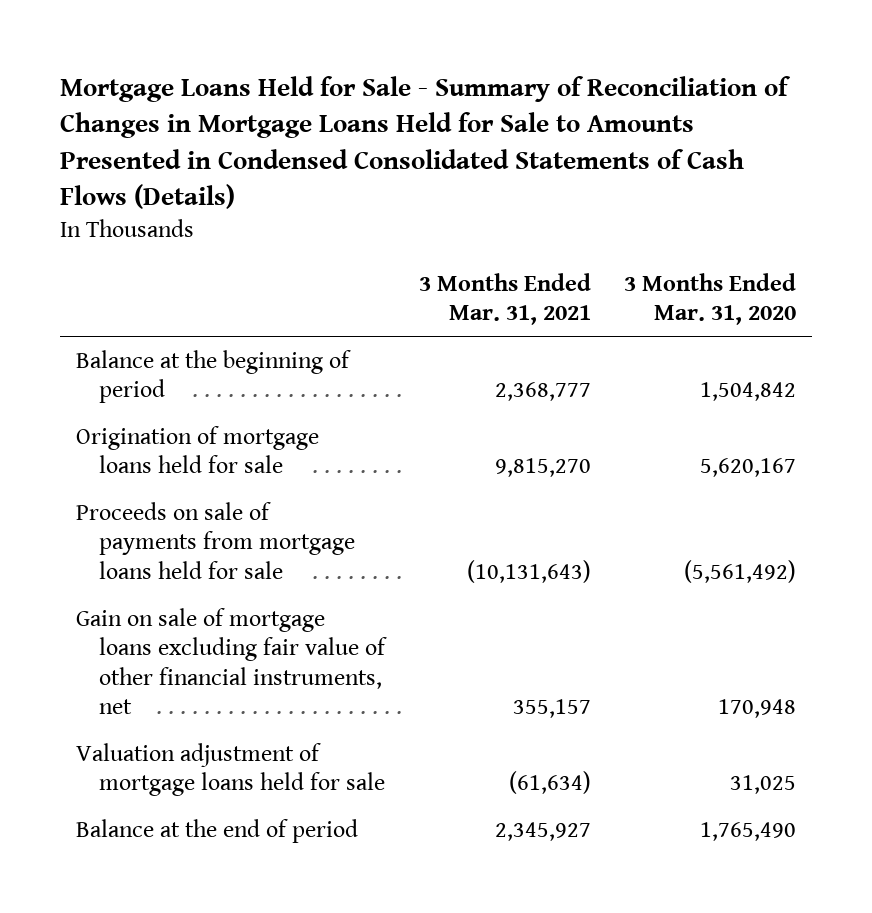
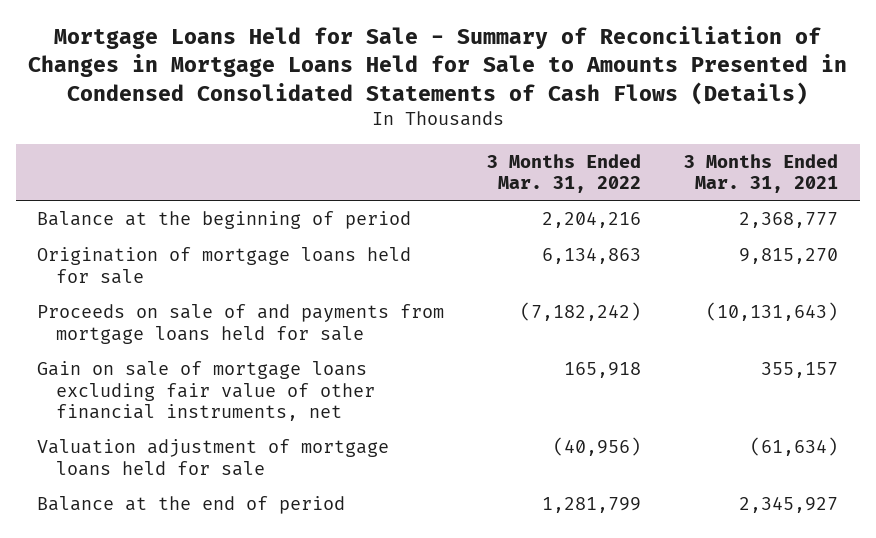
[623,272,796,326] 3 Months Ended Mar. 31, 2020 -> none
none -> [487,153,642,194] 3 Months Ended Mar. 31, 2022
[76,501,356,579] Proceeds on sale of payments from mortgage loans held for sale -> [37,304,445,344] Proceeds on sale of and payments from mortgage loans held for sale

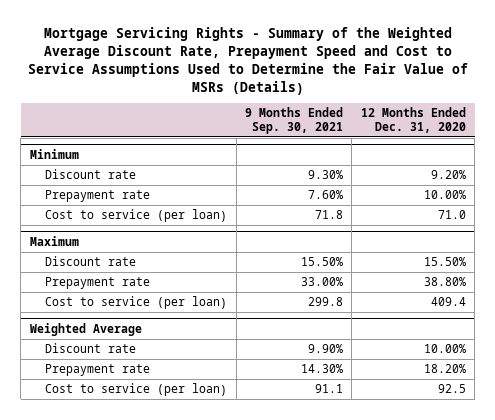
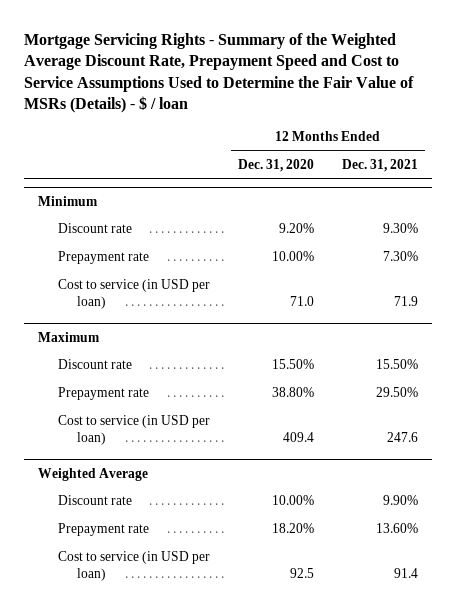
[27,27,468,95] Mortgage Servicing Rights - Summary of the Weighted Average Discount Rate, Prepayment Speed and Cost to Service Assumptions Used to Determine the Fair Value of MSRs (Details) -> [23,33,414,114] Mortgage Servicing Rights - Summary of the Weighted Average Discount Rate, Prepayment Speed and Cost to Service Assumptions Used to Determine the Fair Value of MSRs (Details) - $ / loan
[245,107,344,134] 9 Months Ended Sep. 30, 2021 -> none
none -> [341,158,418,172] Dec. 31, 2021
[45,209,228,223] Cost to service (per loan) -> [57,279,210,310] Cost to service (in USD per loan)
[45,296,228,310] Cost to service (per loan) -> [57,415,210,446] Cost to service (in USD per loan)
[45,383,228,397] Cost to service (per loan) -> [57,551,210,582] Cost to service (in USD per loan)

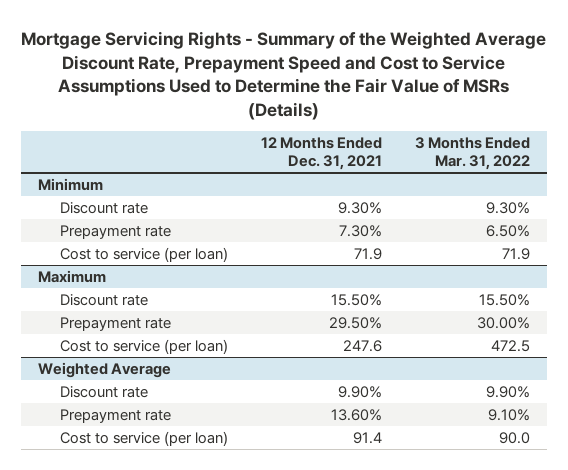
[23,33,414,114] Mortgage Servicing Rights - Summary of the Weighted Average Discount Rate, Prepayment Speed and Cost to Service Assumptions Used to Determine the Fair Value of MSRs (Details) - $ / loan -> [20,30,546,120] Mortgage Servicing Rights - Summary of the Weighted Average Discount Rate, Prepayment Speed and Cost to Service Assumptions Used to Determine the Fair Value of MSRs (Details)
[237,158,314,172] Dec. 31, 2020 -> none
none -> [415,136,531,171] 3 Months Ended Mar. 31, 2022
[57,279,210,310] Cost to service (in USD per loan) -> [59,246,228,262] Cost to service (per loan)
[57,415,210,446] Cost to service (in USD per loan) -> [59,338,228,354] Cost to service (per loan)
[57,551,210,582] Cost to service (in USD per loan) -> [59,430,228,446] Cost to service (per loan)

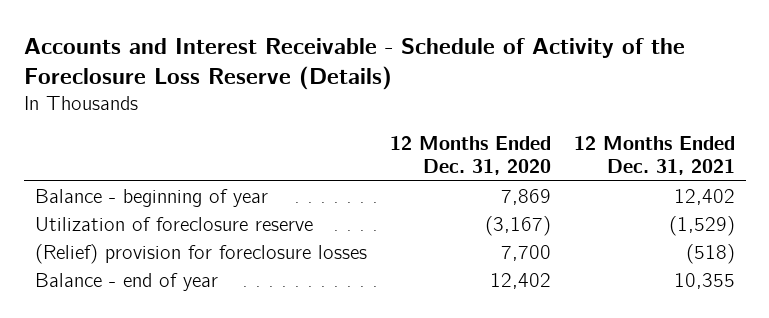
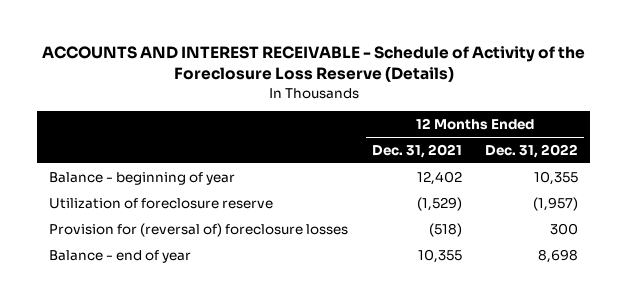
[23,37,685,90] Accounts and Interest Receivable - Schedule of Activity of the Foreclosure Loss Reserve (Details) -> [41,46,585,83] ACCOUNTS AND INTEREST RECEIVABLE - Schedule of Activity of the Foreclosure Loss Reserve (Details)
[389,135,551,176] 12 Months Ended Dec. 31, 2020 -> none
none -> [485,143,579,158] Dec. 31, 2022
[34,243,367,264] (Relief) provision for foreclosure losses -> [49,222,349,237] Provision for (reversal of) foreclosure losses

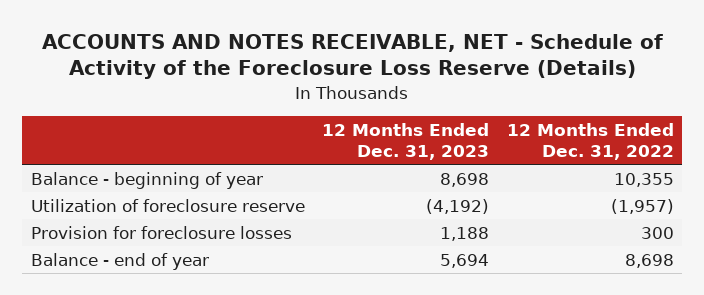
[41,46,585,83] ACCOUNTS AND INTEREST RECEIVABLE - Schedule of Activity of the Foreclosure Loss Reserve (Details) -> [42,33,664,80] ACCOUNTS AND NOTES RECEIVABLE, NET - Schedule of Activity of the Foreclosure Loss Reserve (Details)
[371,143,462,158] Dec. 31, 2021 -> none
none -> [322,122,490,160] 12 Months Ended Dec. 31, 2023
[49,222,349,237] Provision for (reversal of) foreclosure losses -> [30,225,292,239] Provision for foreclosure losses

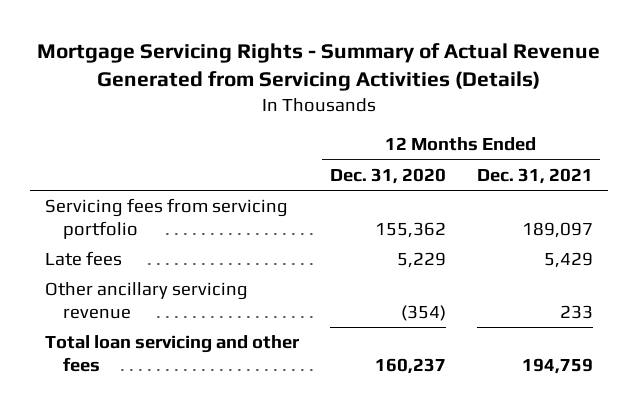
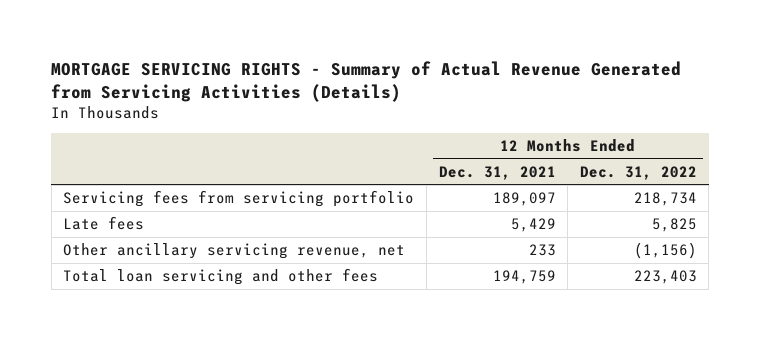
[36,42,600,92] Mortgage Servicing Rights - Summary of Actual Revenue Generated from Servicing Activities (Details) -> [51,60,682,102] MORTGAGE SERVICING RIGHTS - Summary of Actual Revenue Generated from Servicing Activities (Details)
[329,167,446,184] Dec. 31, 2020 -> none
none -> [579,165,697,180] Dec. 31, 2022
[44,282,248,319] Other ancillary servicing revenue -> [63,243,406,260] Other ancillary servicing revenue, net

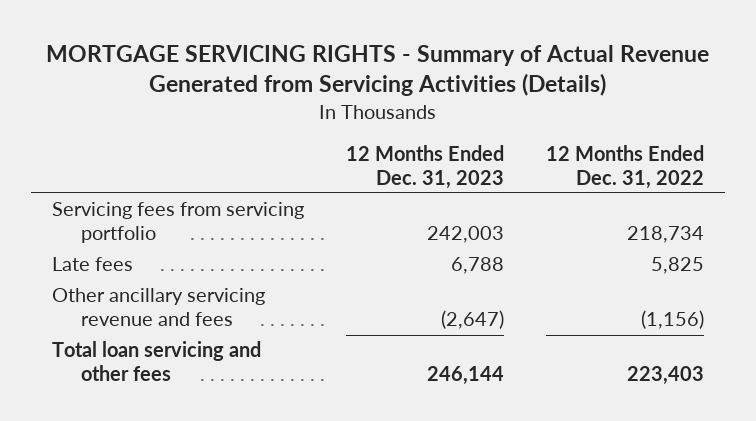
[438,165,556,180] Dec. 31, 2021 -> none
none -> [346,144,505,189] 12 Months Ended Dec. 31, 2023
[63,243,406,260] Other ancillary servicing revenue, net -> [52,288,266,327] Other ancillary servicing revenue and fees

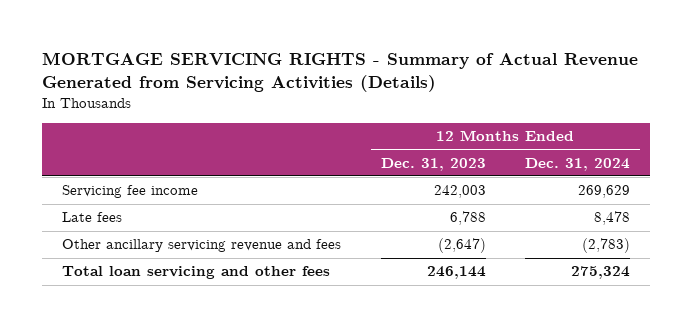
[546,144,705,189] 12 Months Ended Dec. 31, 2022 -> none
none -> [525,157,631,171] Dec. 31, 2024
[52,202,305,244] Servicing fees from servicing portfolio -> [62,185,199,199] Servicing fee income

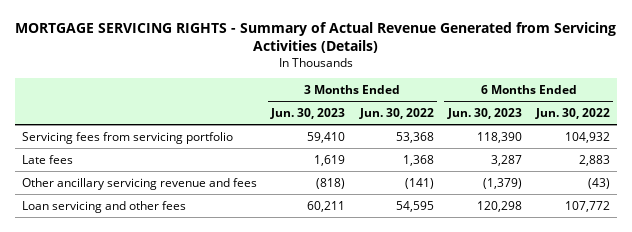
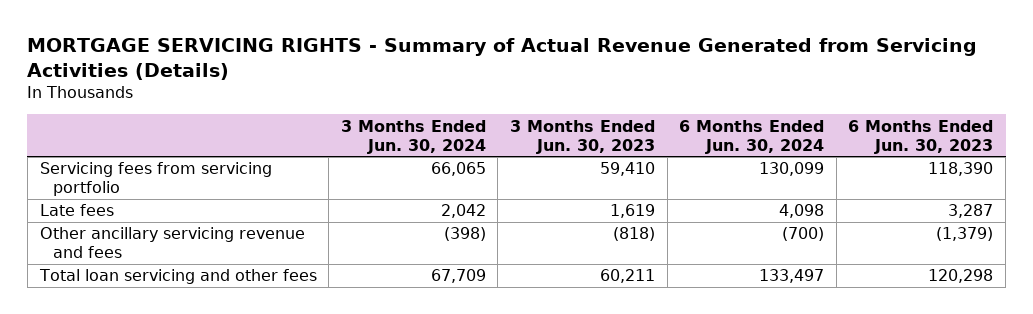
[358,107,434,119] Jun. 30, 2022 -> none
[534,107,610,119] Jun. 30, 2022 -> none
none -> [340,119,486,154] 3 Months Ended Jun. 30, 2024
none -> [679,119,825,154] 6 Months Ended Jun. 30, 2024
[22,200,187,213] Loan servicing and other fees -> [38,269,317,285] Total loan servicing and other fees

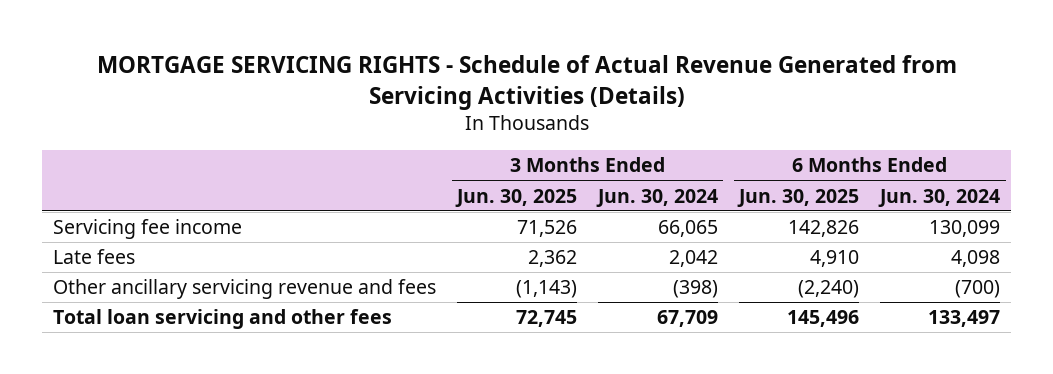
[27,38,978,80] MORTGAGE SERVICING RIGHTS - Summary of Actual Revenue Generated from Servicing Activities (Details) -> [96,55,957,110] MORTGAGE SERVICING RIGHTS - Schedule of Actual Revenue Generated from Servicing Activities (Details)
[509,119,655,154] 3 Months Ended Jun. 30, 2023 -> none
[848,119,994,154] 6 Months Ended Jun. 30, 2023 -> none
none -> [455,188,578,207] Jun. 30, 2025
none -> [737,188,860,207] Jun. 30, 2025
[39,162,272,197] Servicing fees from servicing portfolio -> [52,219,242,240] Servicing fee income

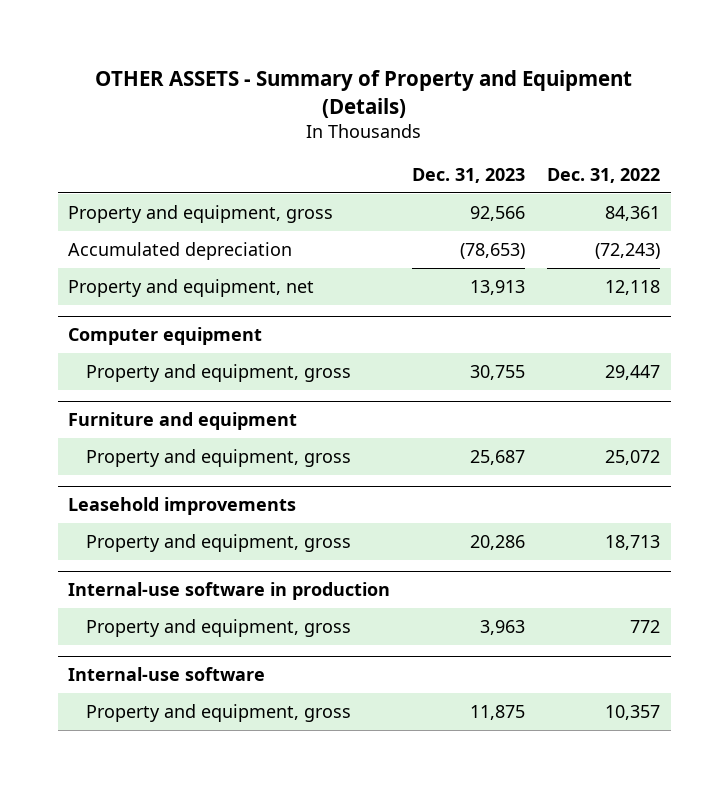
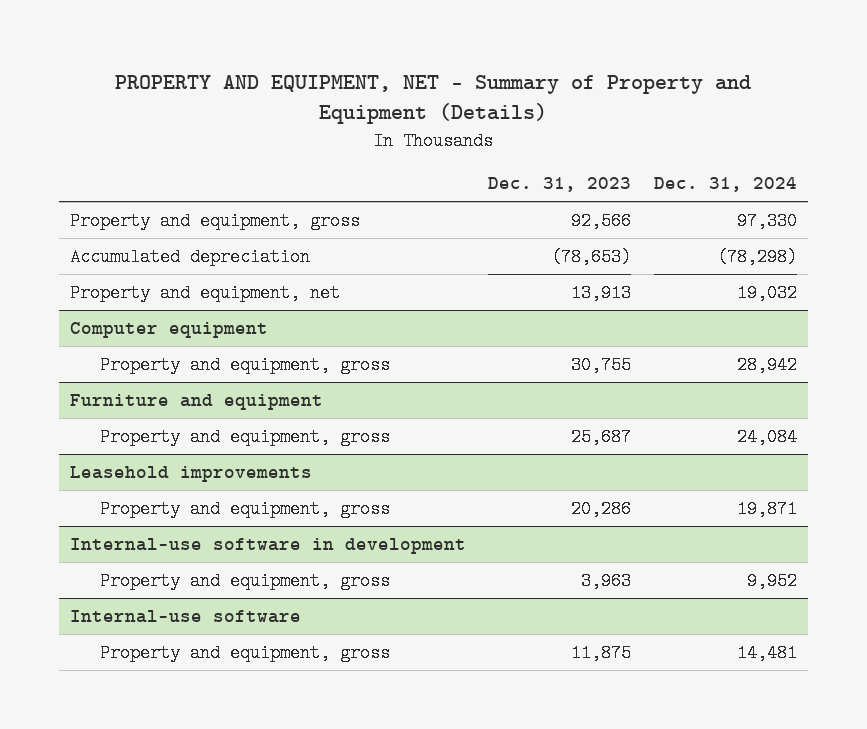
[95,69,633,118] OTHER ASSETS - Summary of Property and Equipment (Details) -> [115,74,752,125] PROPERTY AND EQUIPMENT, NET - Summary of Property and Equipment (Details)
[546,167,660,183] Dec. 31, 2022 -> none
none -> [653,177,797,193] Dec. 31, 2024
[68,582,391,601] Internal-use software in production -> [69,537,466,554] Internal-use software in development

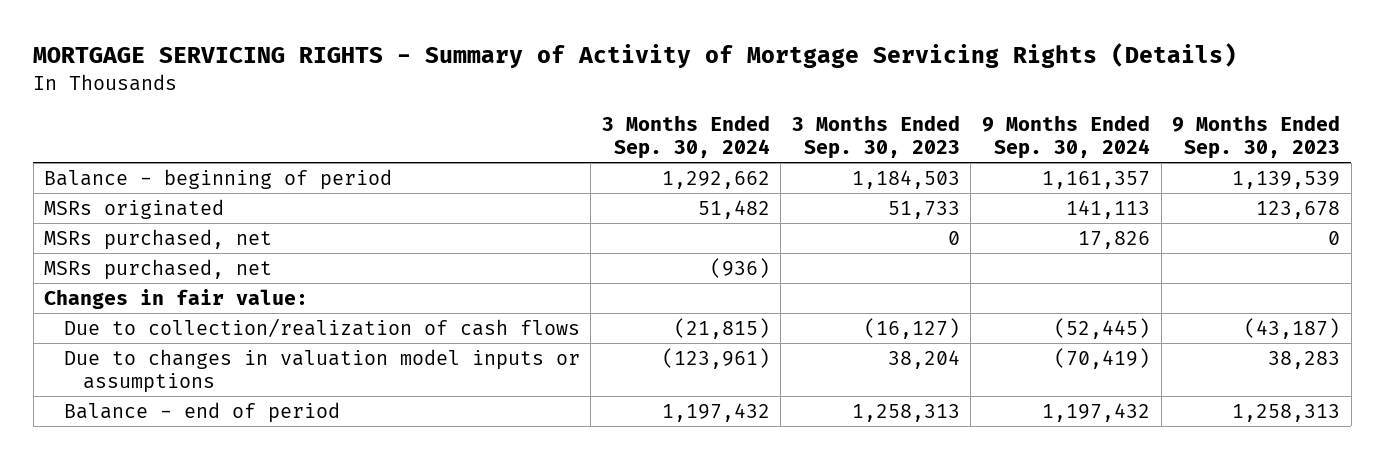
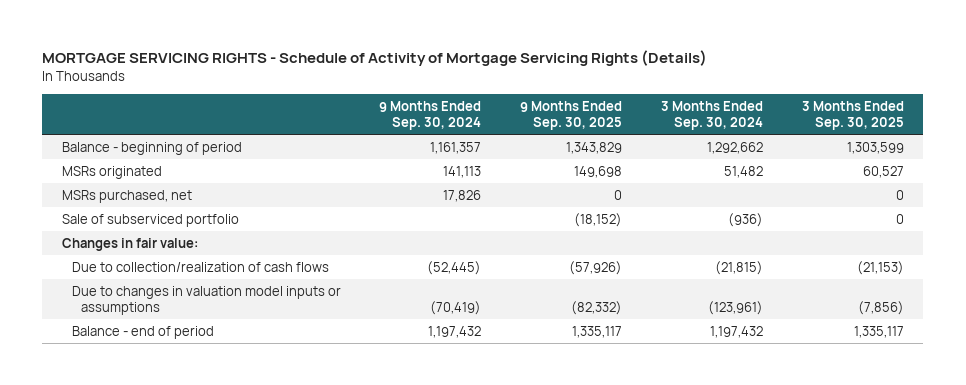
[33,43,1238,69] MORTGAGE SERVICING RIGHTS - Summary of Activity of Mortgage Servicing Rights (Details) -> [42,49,708,66] MORTGAGE SERVICING RIGHTS - Schedule of Activity of Mortgage Servicing Rights (Details)
[791,115,960,160] 3 Months Ended Sep. 30, 2023 -> none
[1172,115,1341,160] 9 Months Ended Sep. 30, 2023 -> none
none -> [520,100,623,130] 9 Months Ended Sep. 30, 2025
none -> [801,100,904,130] 3 Months Ended Sep. 30, 2025
[44,258,273,280] MSRs purchased, net -> [61,214,239,228] Sale of subserviced portfolio

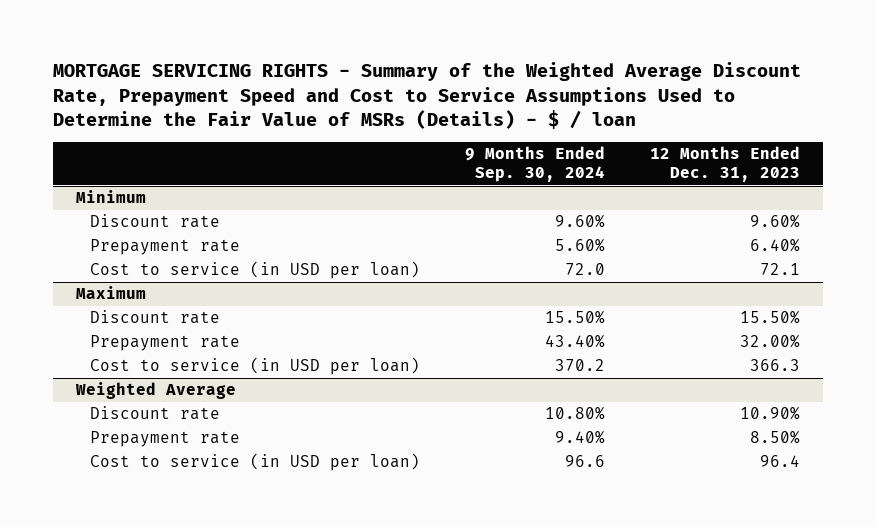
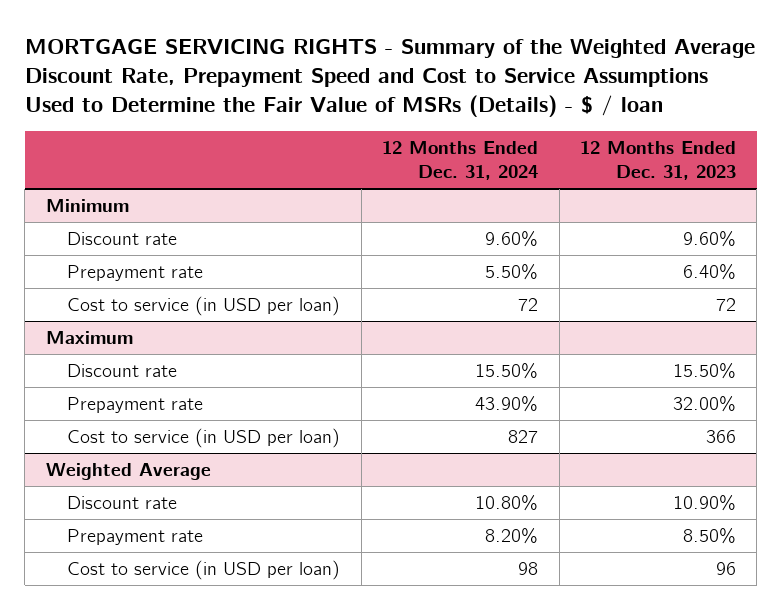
[464,146,605,183] 9 Months Ended Sep. 30, 2024 -> none
none -> [382,141,539,181] 12 Months Ended Dec. 31, 2024
[760,263,801,276] 72.1 -> [716,298,737,312] 72
[750,359,801,372] 366.3 -> [706,430,737,444] 366
[760,455,801,468] 96.4 -> [716,562,737,576] 96

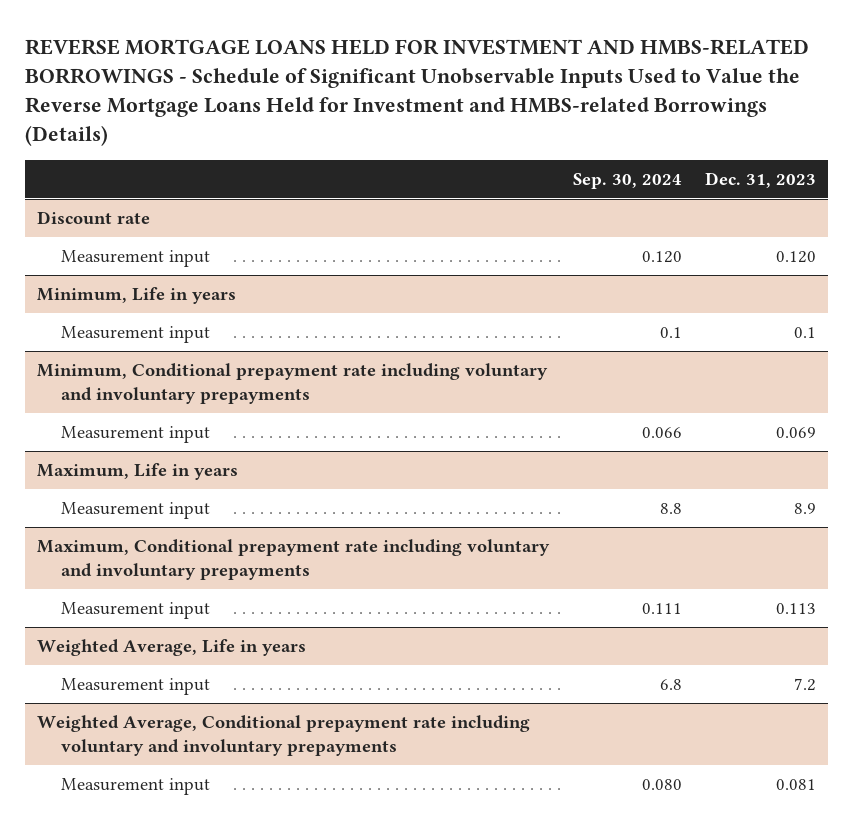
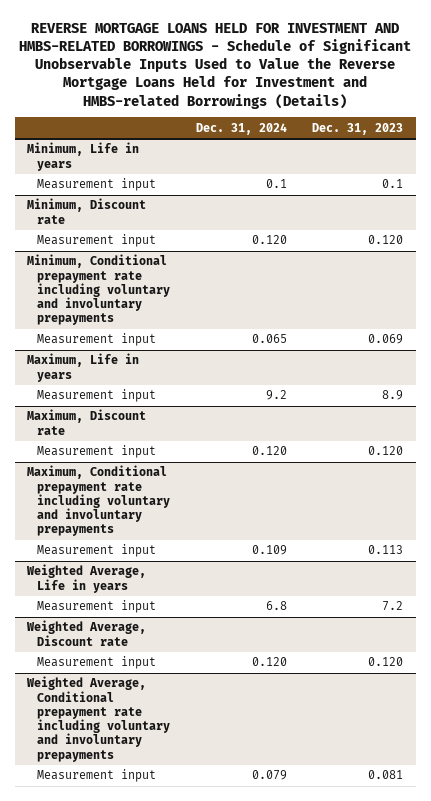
[572,172,682,189] Sep. 30, 2024 -> none
none -> [195,122,287,135] Dec. 31, 2024
[37,211,151,226] Discount rate -> none
[61,250,211,268] Measurement input -> none
none -> [27,198,147,224] Minimum, Discount rate
none -> [36,234,156,248] Measurement input
none -> [27,409,147,435] Maximum, Discount rate
none -> [36,445,156,459] Measurement input
none -> [26,620,147,646] Weighted Average, Discount rate
none -> [36,656,156,670] Measurement input

